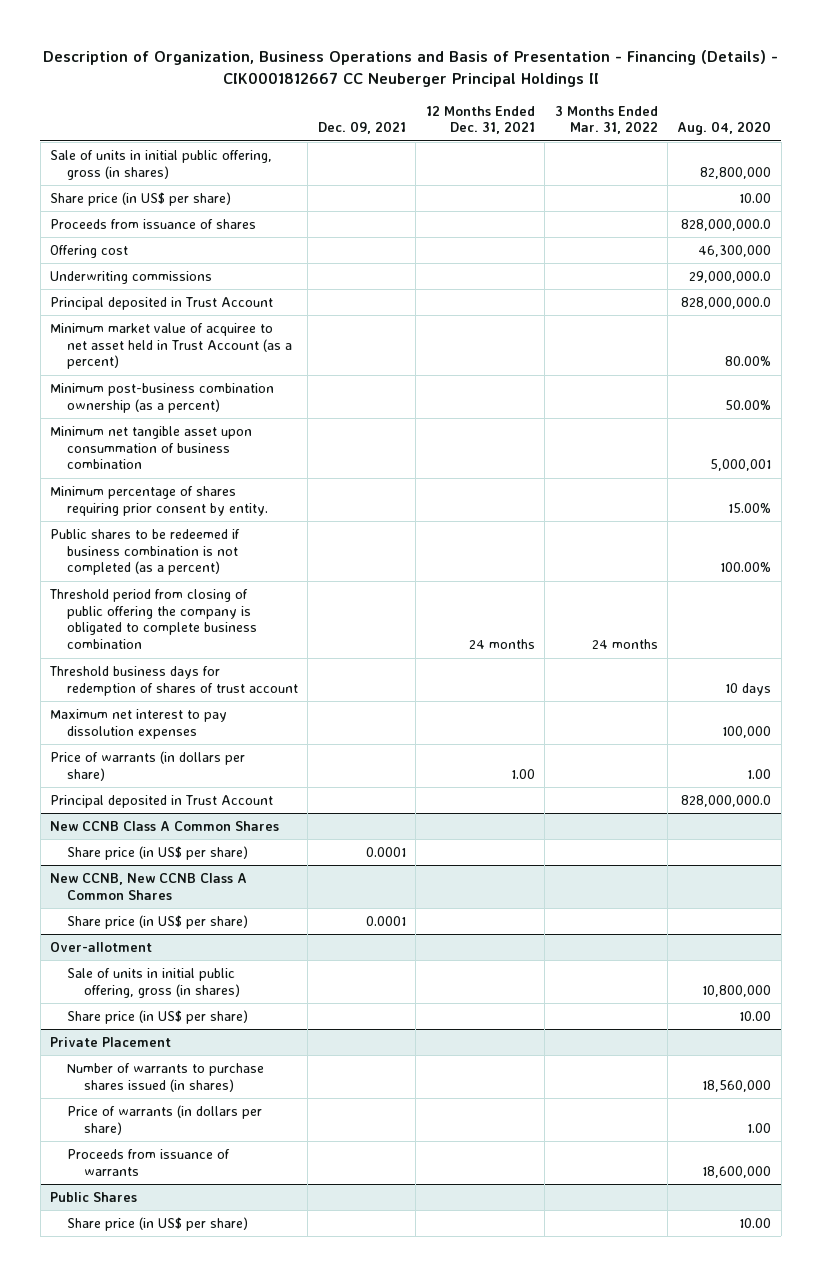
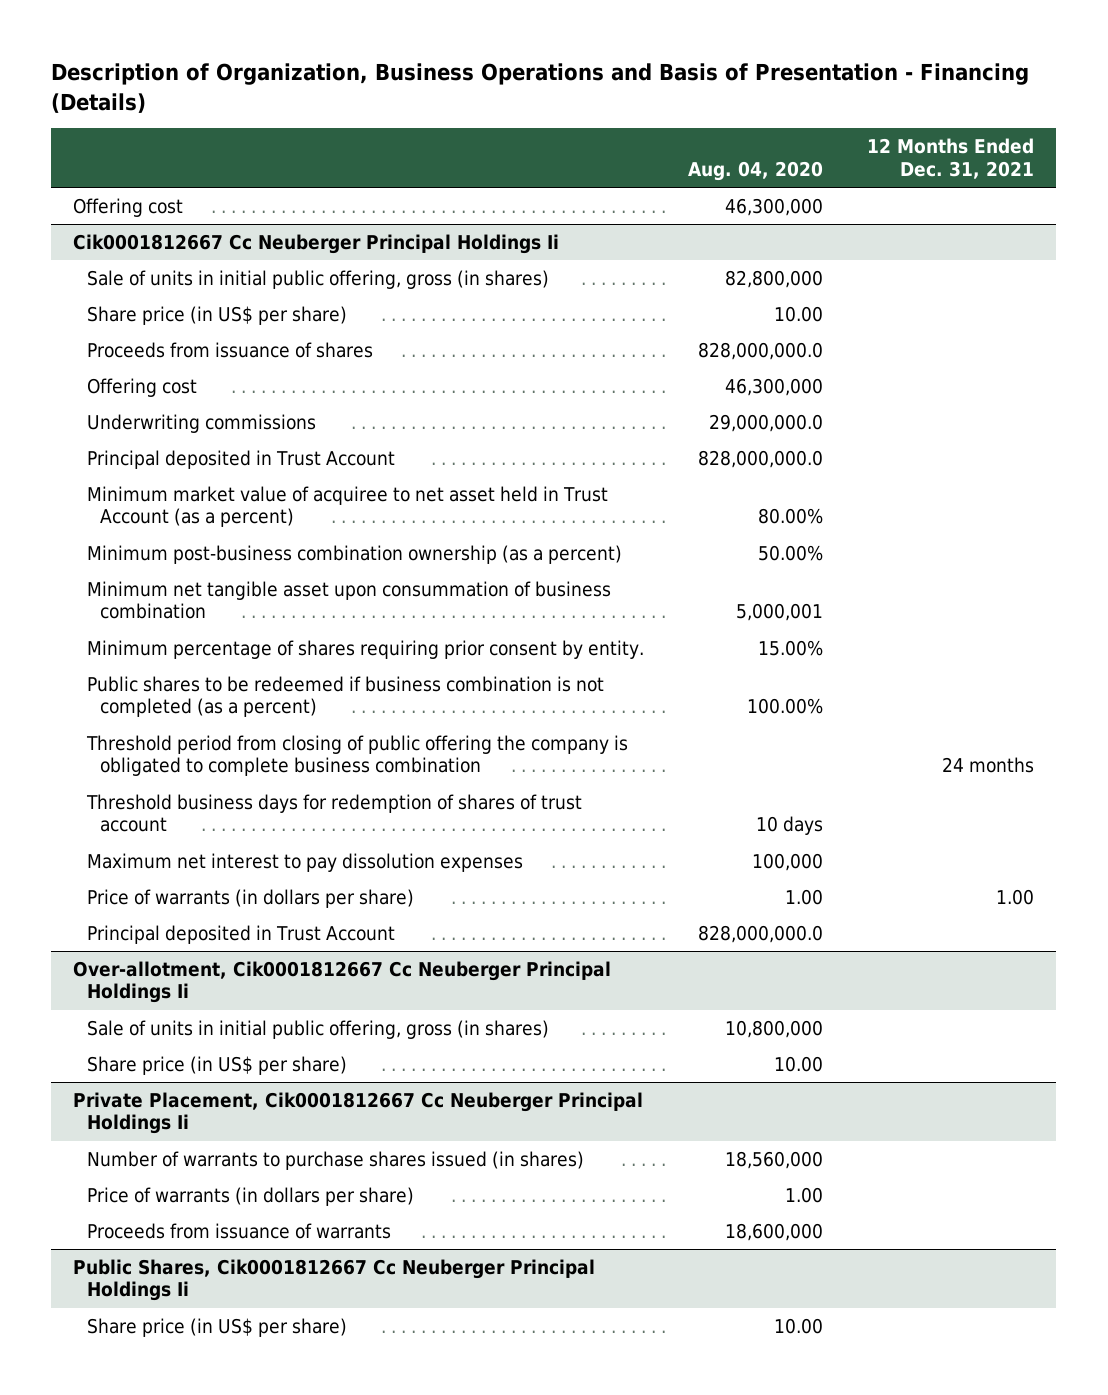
[42,49,778,87] Description of Organization, Business Operations and Basis of Presentation - Financing (Details) - CIK0001812667 CC Neuberger Principal Holdings II -> [51,63,1030,113] Description of Organization, Business Operations and Basis of Presentation - Financing (Details)
[317,121,406,135] Dec. 09, 2021 -> none
[554,105,658,135] 3 Months Ended Mar. 31, 2022 -> none
none -> [73,198,184,218] Offering cost
none -> [73,234,560,255] Cik0001812667 Cc Neuberger Principal Holdings Ii
[50,820,280,831] New CCNB Class A Common Shares -> none
[66,845,248,860] Share price (in US$ per share) -> none
[50,872,248,900] New CCNB, New CCNB Class A Common Shares -> none
[66,914,248,929] Share price (in US$ per share) -> none
[50,941,153,952] Over-allotment -> none
none -> [73,961,612,1004] Over-allotment, Cik0001812667 Cc Neuberger Principal Holdings Ii
[50,1036,172,1047] Private Placement -> none
none -> [73,1092,644,1135] Private Placement, Cik0001812667 Cc Neuberger Principal Holdings Ii
[50,1191,138,1202] Public Shares -> none
none -> [73,1259,596,1302] Public Shares, Cik0001812667 Cc Neuberger Principal Holdings Ii

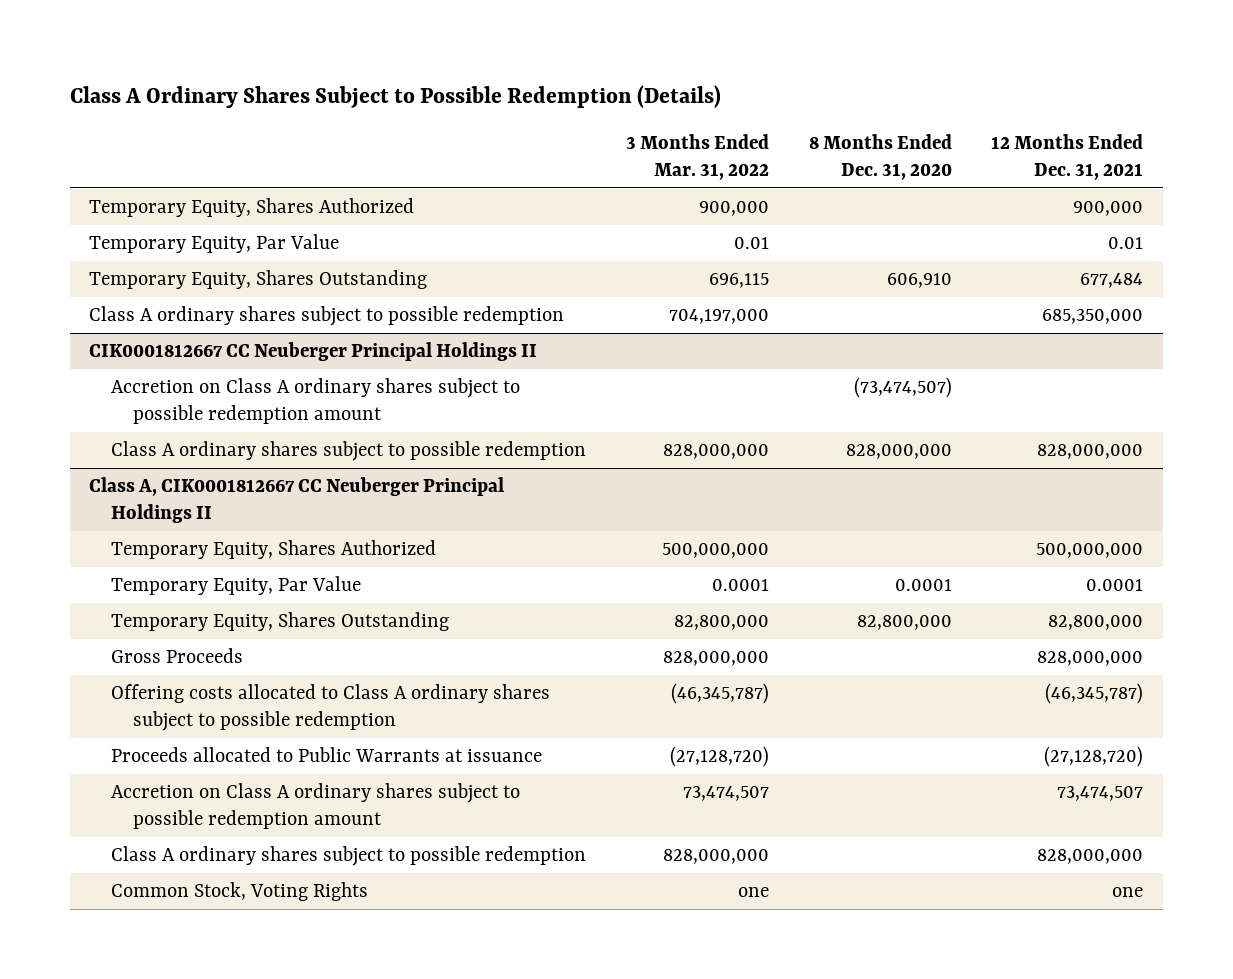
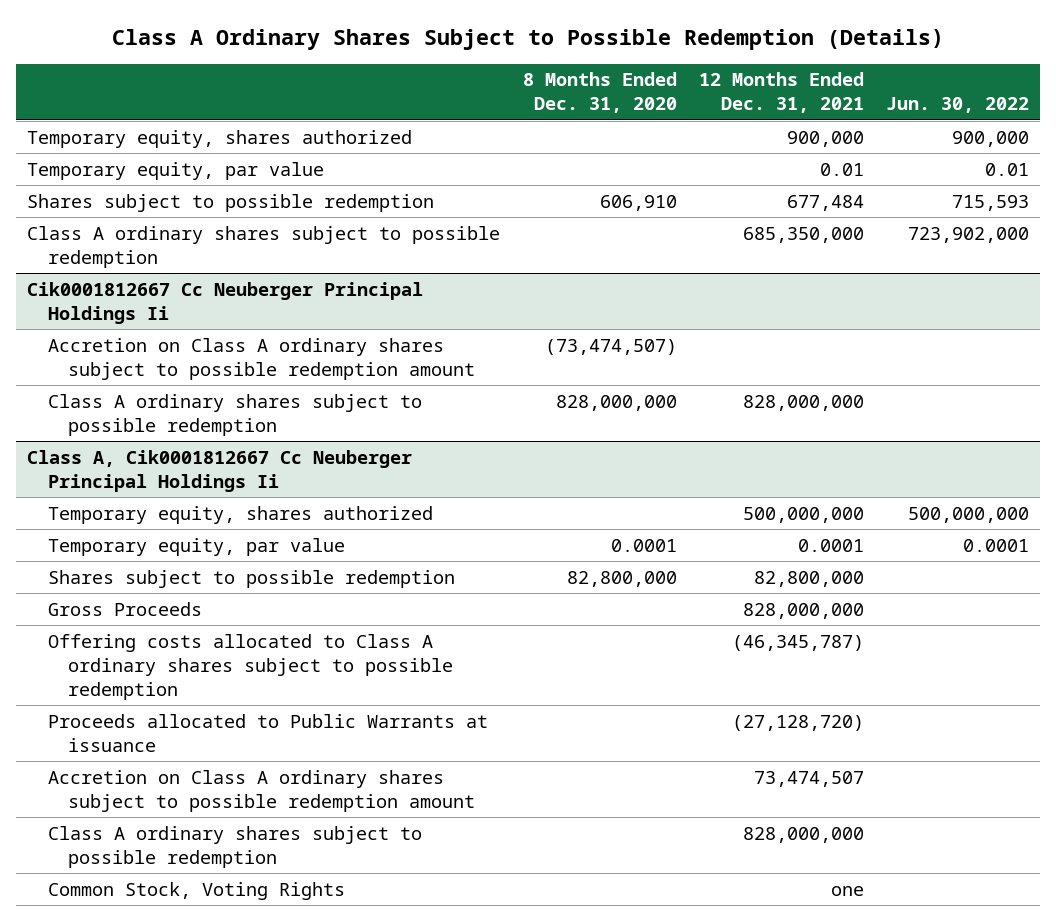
[626,134,770,180] 3 Months Ended Mar. 31, 2022 -> none
none -> [885,97,1029,114] Jun. 30, 2022
[89,198,415,218] Temporary Equity, Shares Authorized -> [27,129,413,148] Temporary equity, shares authorized
[89,234,340,254] Temporary Equity, Par Value -> [27,161,325,180] Temporary equity, par value
[89,270,428,290] Temporary Equity, Shares Outstanding -> [27,193,435,212] Shares subject to possible redemption
[89,342,538,362] CIK0001812667 CC Neuberger Principal Holdings II -> [27,281,424,324] Cik0001812667 Cc Neuberger Principal Holdings Ii
[89,477,505,523] Class A, CIK0001812667 CC Neuberger Principal Holdings II -> [27,449,413,492] Class A, Cik0001812667 Cc Neuberger Principal Holdings Ii
[111,540,437,560] Temporary Equity, Shares Authorized -> [47,505,433,524] Temporary equity, shares authorized
[111,576,362,596] Temporary Equity, Par Value -> [47,537,345,556] Temporary equity, par value
[111,612,450,632] Temporary Equity, Shares Outstanding -> [47,569,455,588] Shares subject to possible redemption

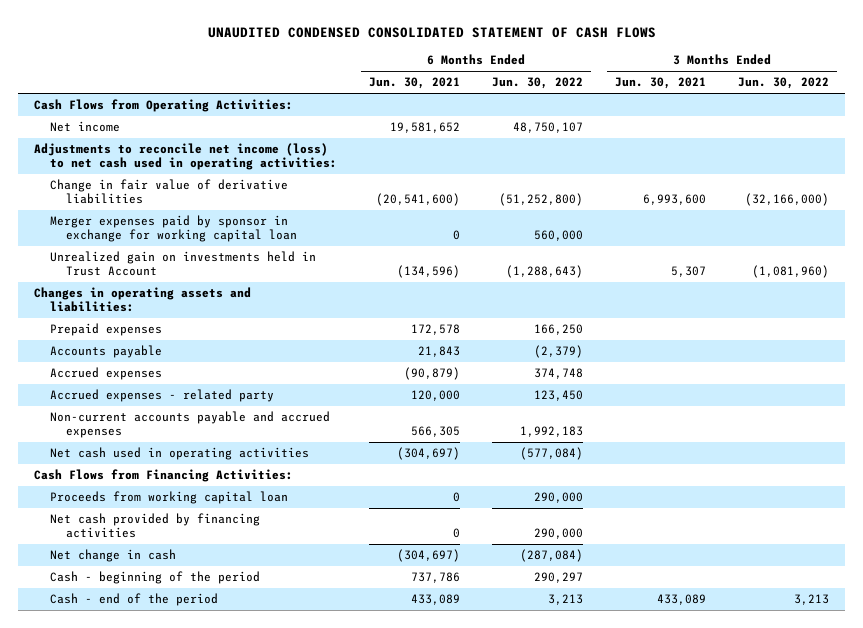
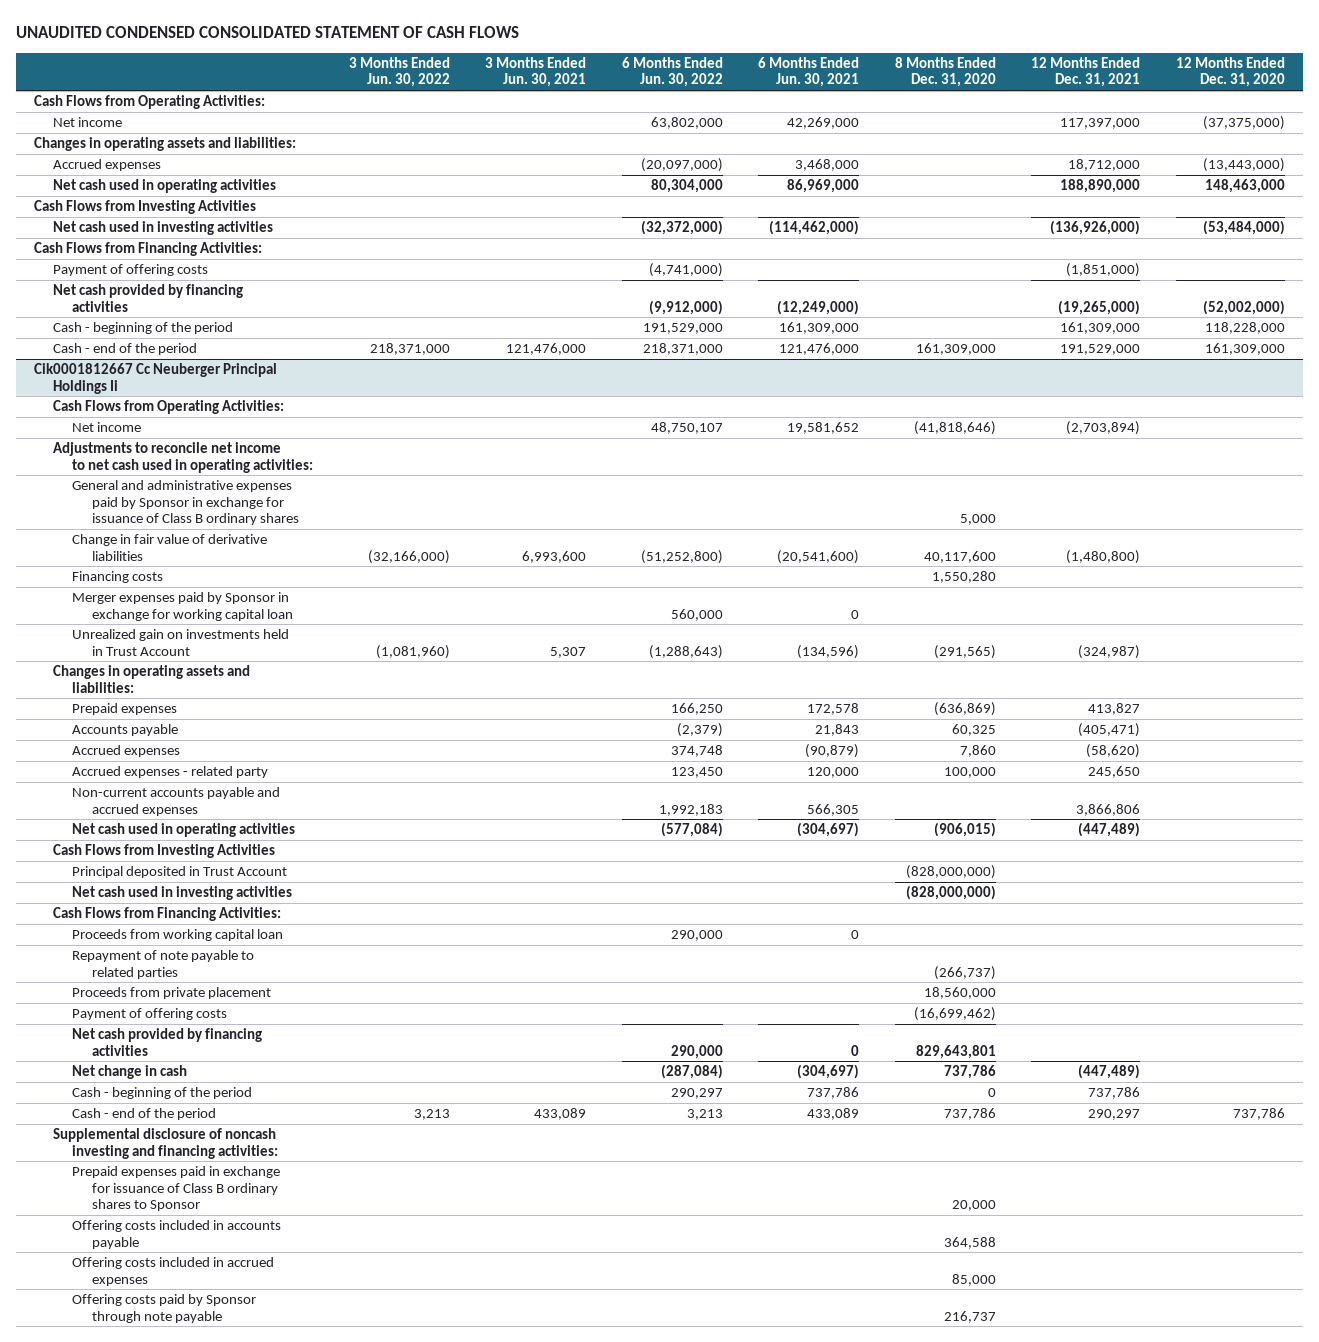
none -> [894,56,996,88] 8 Months Ended Dec. 31, 2020
none -> [1031,56,1141,88] 12 Months Ended Dec. 31, 2021
none -> [1176,56,1286,88] 12 Months Ended Dec. 31, 2020
none -> [52,117,122,128] Net income
none -> [33,137,296,152] Changes in operating assets and liabilities:
none -> [52,159,161,172] Accrued expenses
none -> [52,179,276,194] Net cash used in operating activities
none -> [33,200,256,215] Cash Flows from Investing Activities
none -> [52,221,273,236] Net cash used in investing activities
none -> [33,242,262,257] Cash Flows from Financing Activities:
none -> [52,264,208,277] Payment of offering costs
none -> [52,284,243,312] Net cash provided by financing activities
none -> [52,322,233,335] Cash - beginning of the period
none -> [52,343,197,356] Cash - end of the period
none -> [33,363,277,394] Cik0001812667 Cc Neuberger Principal Holdings Ii
none -> [52,400,284,415] Cash Flows from Operating Activities:
[34,143,338,171] Adjustments to reconcile net income (loss) to net cash used in operating activities: -> [52,442,314,473] Adjustments to reconcile net income to net cash used in operating activities:
none -> [72,480,299,526] General and administrative expenses paid by Sponsor in exchange for issuance of Class B ordinary shares
none -> [72,571,164,584] Financing costs
[50,215,297,243] Merger expenses paid by sponsor in exchange for working capital loan -> [72,592,293,621] Merger expenses paid by Sponsor in exchange for working capital loan
none -> [52,844,275,859] Cash Flows from Investing Activities
none -> [72,866,288,879] Principal deposited in Trust Account
none -> [72,886,293,901] Net cash used in investing activities
none -> [72,950,255,979] Repayment of note payable to related parties
none -> [72,987,272,1000] Proceeds from private placement
none -> [72,1008,228,1021] Payment of offering costs
none -> [52,1128,279,1159] Supplemental disclosure of noncash investing and financing activities:
none -> [72,1166,281,1212] Prepaid expenses paid in exchange for issuance of Class B ordinary shares to Sponsor
none -> [72,1220,282,1249] Offering costs included in accounts payable
none -> [72,1257,275,1286] Offering costs included in accrued expenses
none -> [72,1294,257,1323] Offering costs paid by Sponsor through note payable

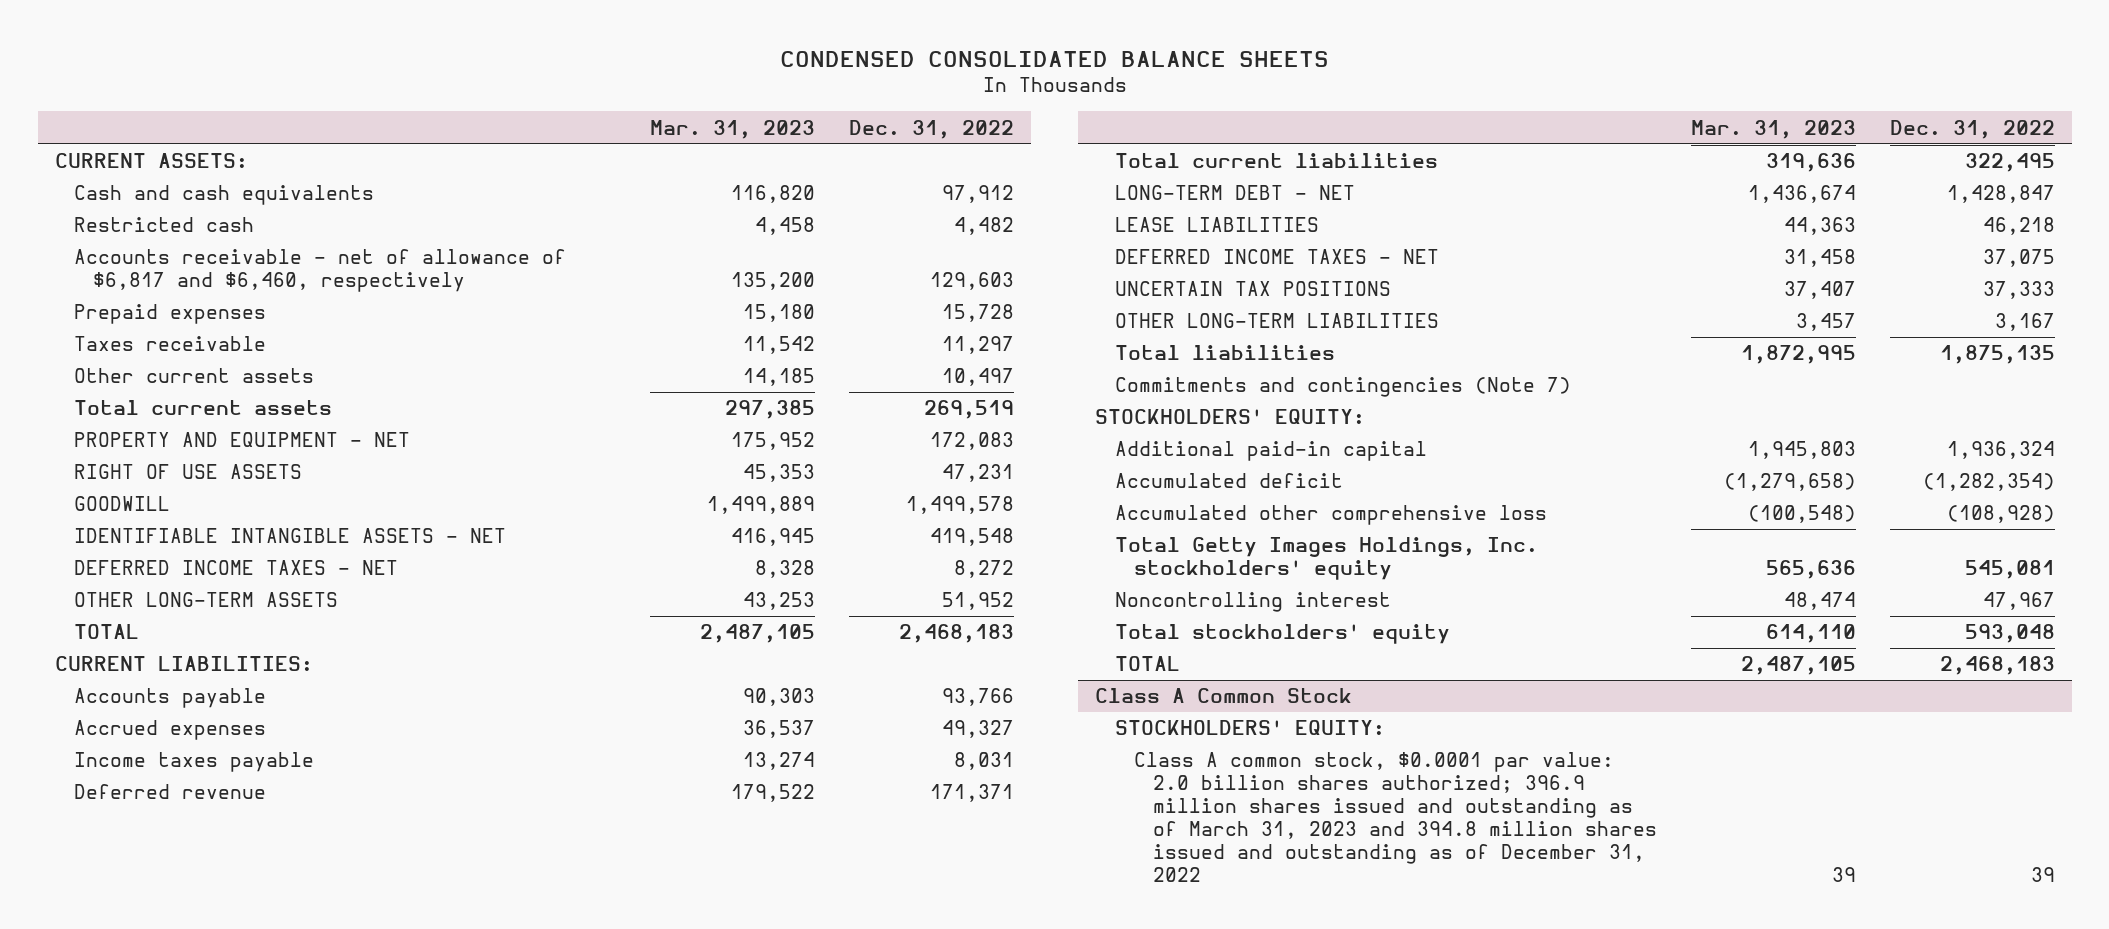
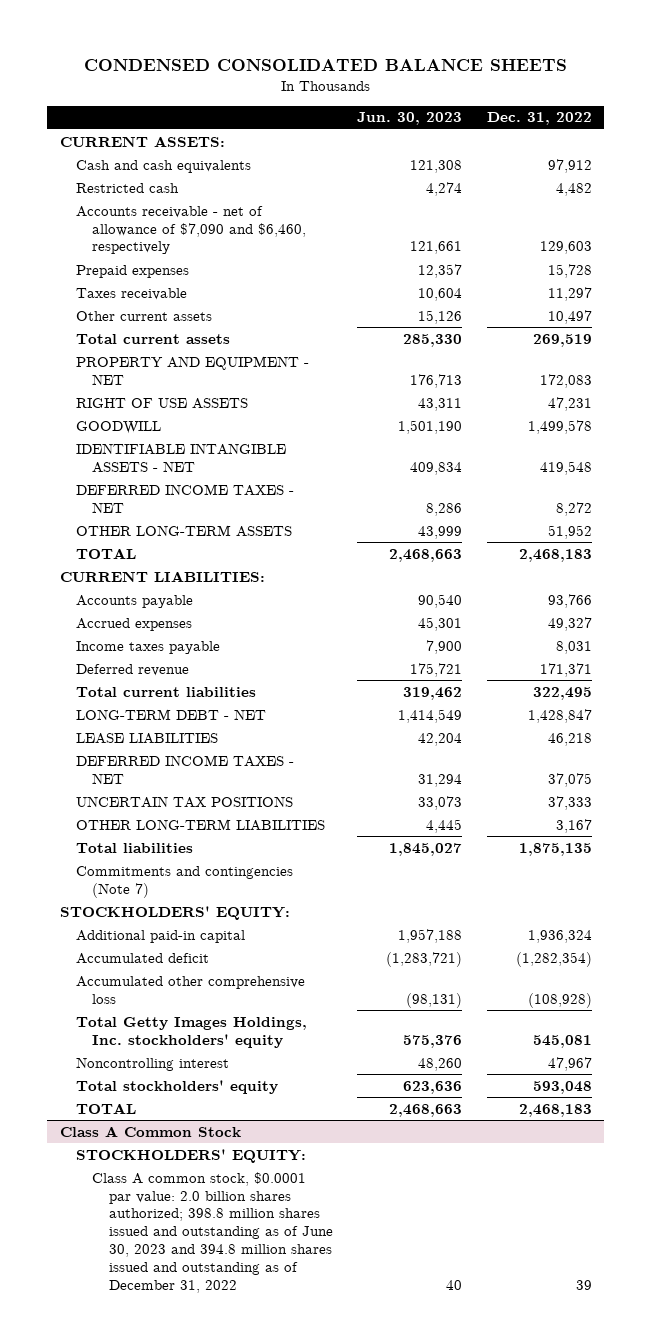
[650,119,816,139] Mar. 31, 2023 -> none
none -> [357,112,463,126] Jun. 30, 2023
[73,249,566,293] Accounts receivable - net of allowance of $6,817 and $6,460, respectively -> [75,205,307,255] Accounts receivable - net of allowance of $7,090 and $6,460, respectively
[1133,752,1657,882] Class A common stock, $0.0001 par value: 2.0 billion shares authorized; 396.9 million shares issued and outstanding as of March 31, 2023 and 394.8 million shares issued and outstanding as of December 31, 2022 -> [92,1171,333,1293] Class A common stock, $0.0001 par value: 2.0 billion shares authorized; 398.8 million shares issued and outstanding as of June 30, 2023 and 394.8 million shares issued and outstanding as of December 31, 2022

